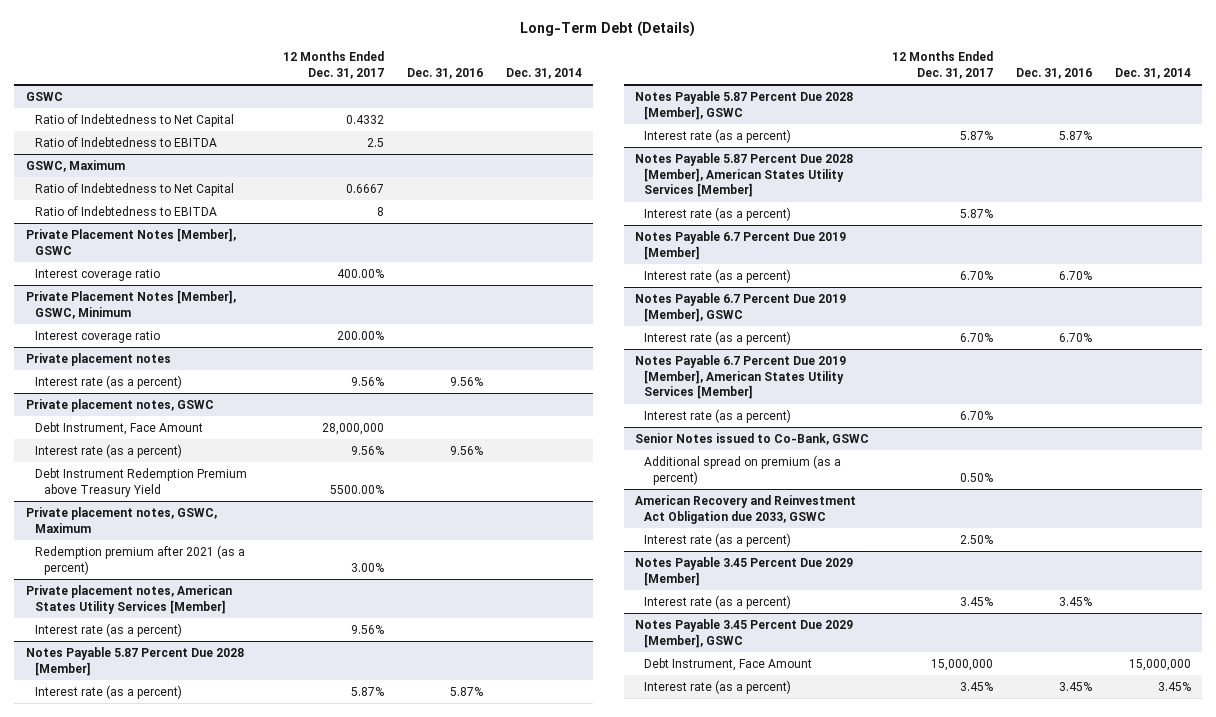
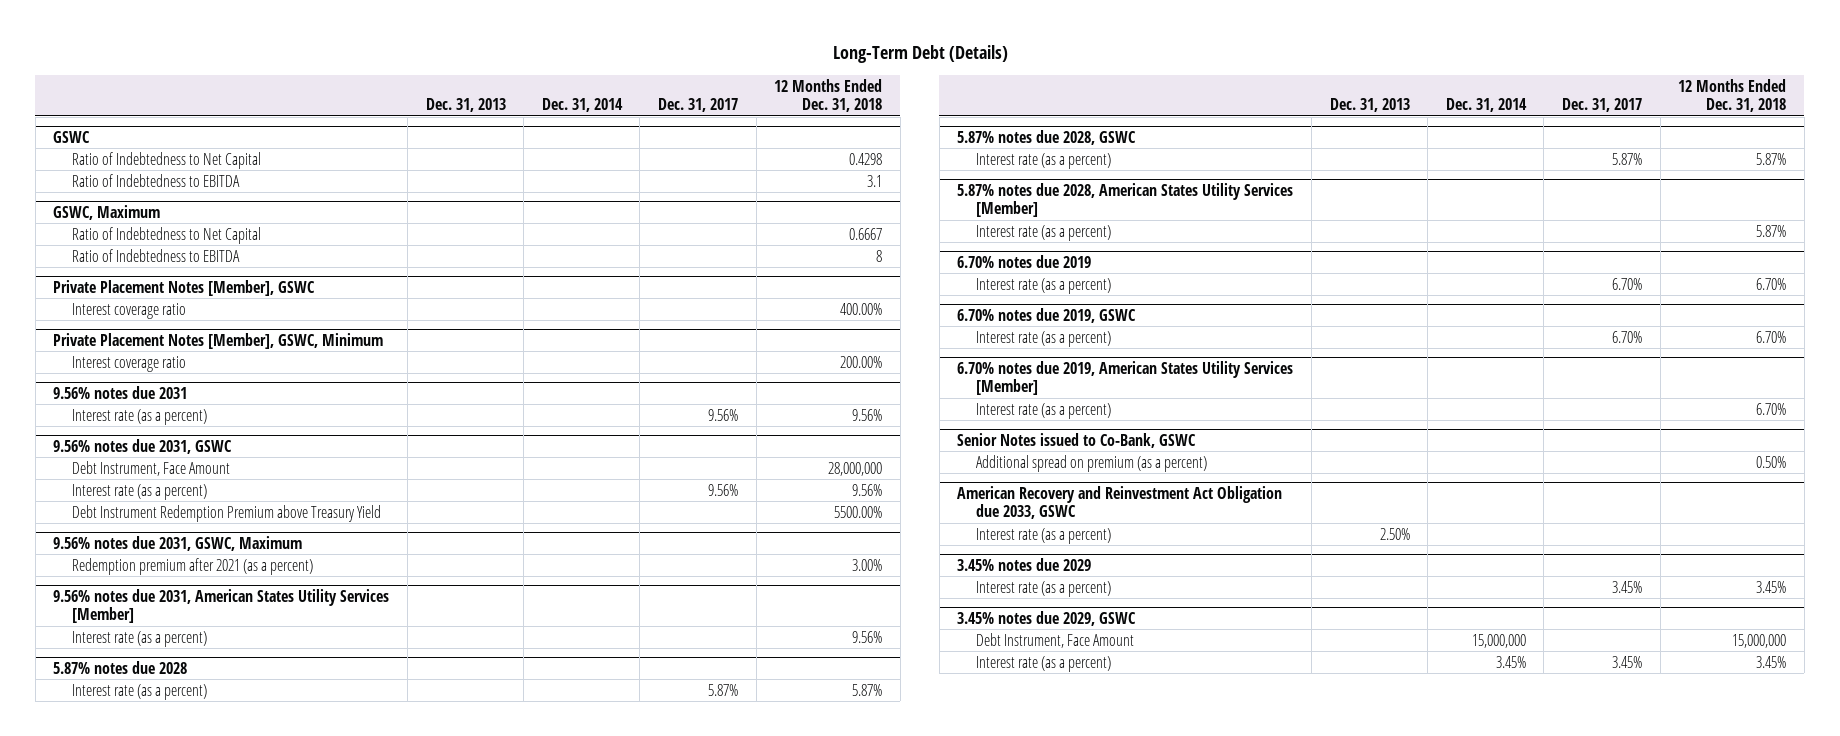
[282,51,384,80] 12 Months Ended Dec. 31, 2017 -> none
[406,68,483,80] Dec. 31, 2016 -> none
none -> [425,97,506,112] Dec. 31, 2013
none -> [658,97,739,112] Dec. 31, 2017
none -> [774,78,883,112] 12 Months Ended Dec. 31, 2018
[25,352,171,366] Private placement notes -> [53,385,188,399] 9.56% notes due 2031
[25,398,214,412] Private placement notes, GSWC -> none
[34,421,203,435] Debt Instrument, Face Amount -> none
[34,443,182,458] Interest rate (as a percent) -> none
[34,467,247,497] Debt Instrument Redemption Premium above Treasury Yield -> none
[25,506,217,533] Private placement notes, GSWC, Maximum -> none
[34,544,245,575] Redemption premium after 2021 (as a percent) -> none
[25,584,232,614] Private placement notes, American States Utility Services [Member] -> none
[34,622,182,637] Interest rate (as a percent) -> none
none -> [53,438,233,454] 9.56% notes due 2031, GSWC
none -> [71,460,230,476] Debt Instrument, Face Amount
none -> [71,483,207,500] Interest rate (as a percent)
none -> [71,504,381,522] Debt Instrument Redemption Premium above Treasury Yield
none -> [53,535,303,551] 9.56% notes due 2031, GSWC, Maximum
none -> [71,557,313,575] Redemption premium after 2021 (as a percent)
none -> [53,588,390,624] 9.56% notes due 2031, American States Utility Services [Member]
none -> [71,630,207,647] Interest rate (as a percent)
[25,646,244,676] Notes Payable 5.87 Percent Due 2028 [Member] -> [53,660,188,674] 5.87% notes due 2028
[634,90,853,120] Notes Payable 5.87 Percent Due 2028 [Member], GSWC -> [957,129,1137,145] 5.87% notes due 2028, GSWC
[634,152,853,198] Notes Payable 5.87 Percent Due 2028 [Member], American States Utility Services [Member] -> [957,182,1294,218] 5.87% notes due 2028, American States Utility Services [Member]
[634,230,846,260] Notes Payable 6.7 Percent Due 2019 [Member] -> [957,254,1092,268] 6.70% notes due 2019
[634,292,846,322] Notes Payable 6.7 Percent Due 2019 [Member], GSWC -> [957,307,1137,323] 6.70% notes due 2019, GSWC
[634,354,846,400] Notes Payable 6.7 Percent Due 2019 [Member], American States Utility Services [Member] -> [957,360,1294,396] 6.70% notes due 2019, American States Utility Services [Member]
[634,556,853,586] Notes Payable 3.45 Percent Due 2029 [Member] -> [957,557,1092,571] 3.45% notes due 2029
[634,618,853,648] Notes Payable 3.45 Percent Due 2029 [Member], GSWC -> [957,610,1137,626] 3.45% notes due 2029, GSWC

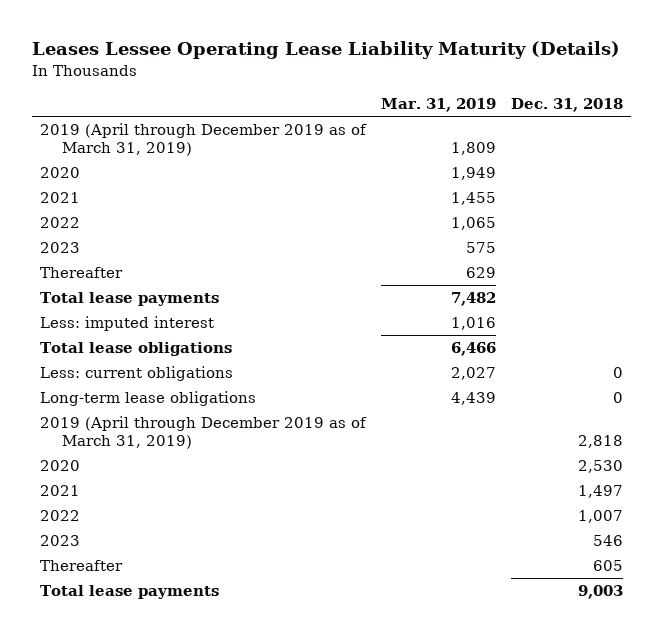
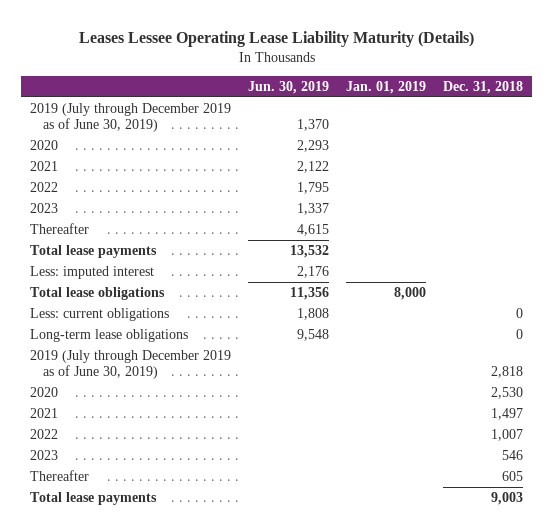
[380,98,496,113] Mar. 31, 2019 -> none
none -> [247,81,329,95] Jun. 30, 2019
none -> [346,81,427,95] Jan. 01, 2019
[39,123,367,156] 2019 (April through December 2019 as of March 31, 2019) -> [29,102,231,133] 2019 (July through December 2019 as of June 30, 2019)
[39,416,367,449] 2019 (April through December 2019 as of March 31, 2019) -> [29,349,231,380] 2019 (July through December 2019 as of June 30, 2019)

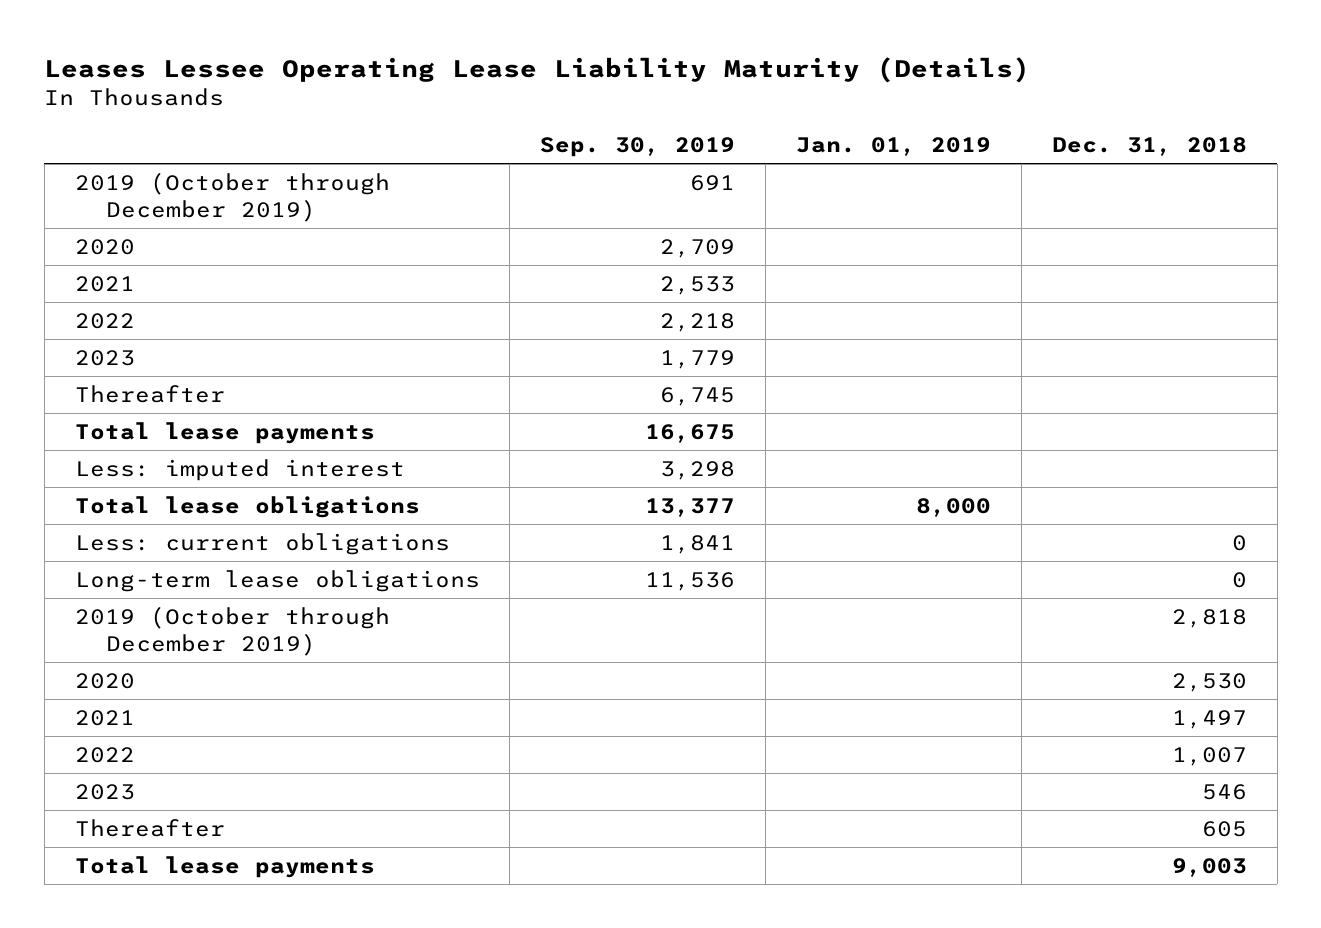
[247,81,329,95] Jun. 30, 2019 -> none
none -> [540,136,736,157] Sep. 30, 2019
[29,102,231,133] 2019 (July through December 2019 as of June 30, 2019) -> [74,172,390,222] 2019 (October through December 2019)
[29,349,231,380] 2019 (July through December 2019 as of June 30, 2019) -> [74,606,390,656] 2019 (October through December 2019)

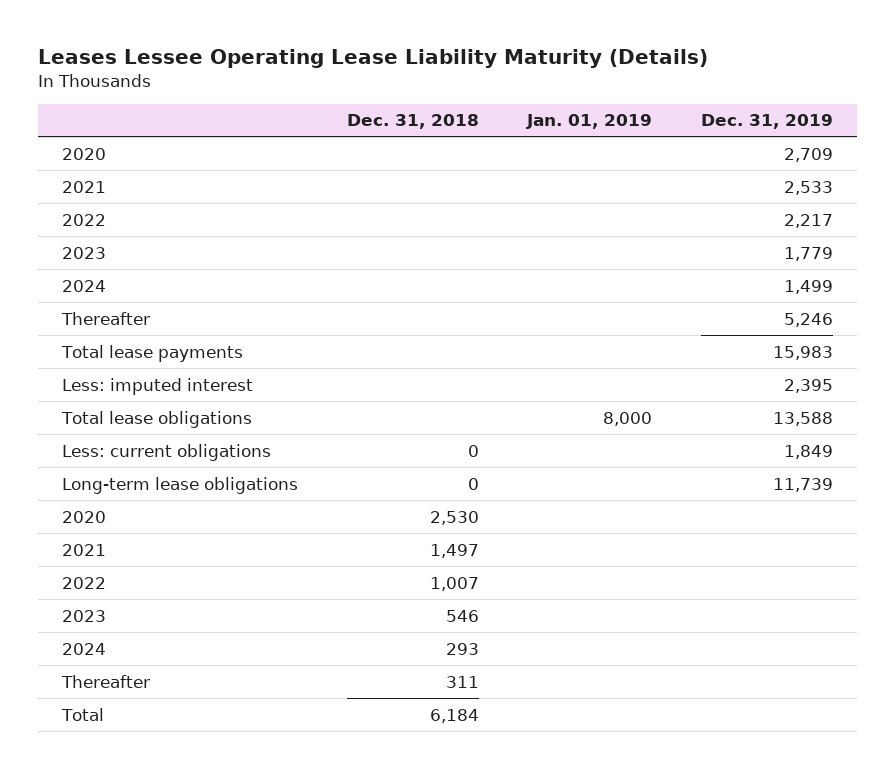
[540,136,736,157] Sep. 30, 2019 -> none
none -> [700,114,833,130] Dec. 31, 2019
[74,172,390,222] 2019 (October through December 2019) -> none
none -> [62,279,107,292] 2024
[74,606,390,656] 2019 (October through December 2019) -> none
none -> [62,642,107,655] 2024
[1201,821,1247,838] 605 -> [445,675,479,688] 311
[74,856,375,879] Total lease payments -> [61,707,105,721] Total
[1171,858,1247,878] 9,003 -> [429,708,479,723] 6,184

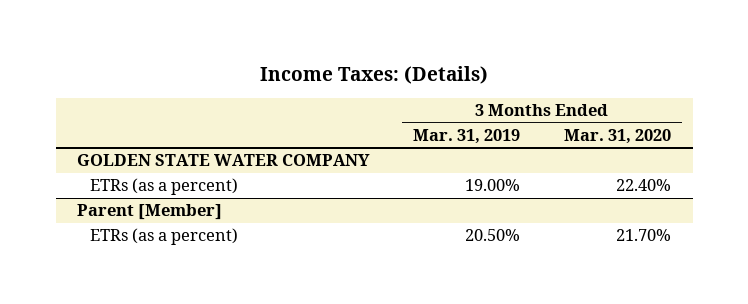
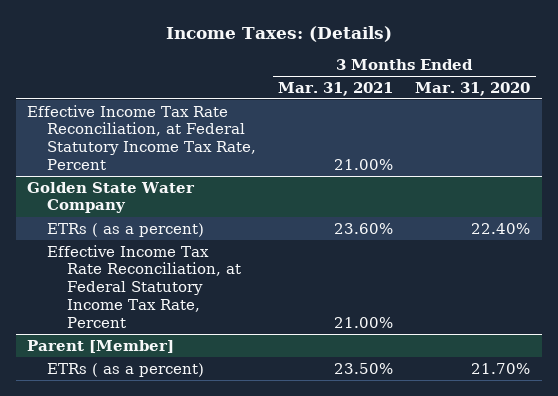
[413,128,521,144] Mar. 31, 2019 -> none
none -> [278,81,394,96] Mar. 31, 2021
none -> [27,104,257,170] Effective Income Tax Rate Reconciliation, at Federal Statutory Income Tax Rate, Percent
[77,154,371,167] GOLDEN STATE WATER COMPANY -> [27,181,196,214] Golden State Water Company
[89,178,238,196] ETRs (as a percent) -> [47,222,205,237] ETRs ( as a percent)
none -> [47,244,241,328] Effective Income Tax Rate Reconciliation, at Federal Statutory Income Tax Rate, Percent
[89,228,238,246] ETRs (as a percent) -> [47,362,205,377] ETRs ( as a percent)

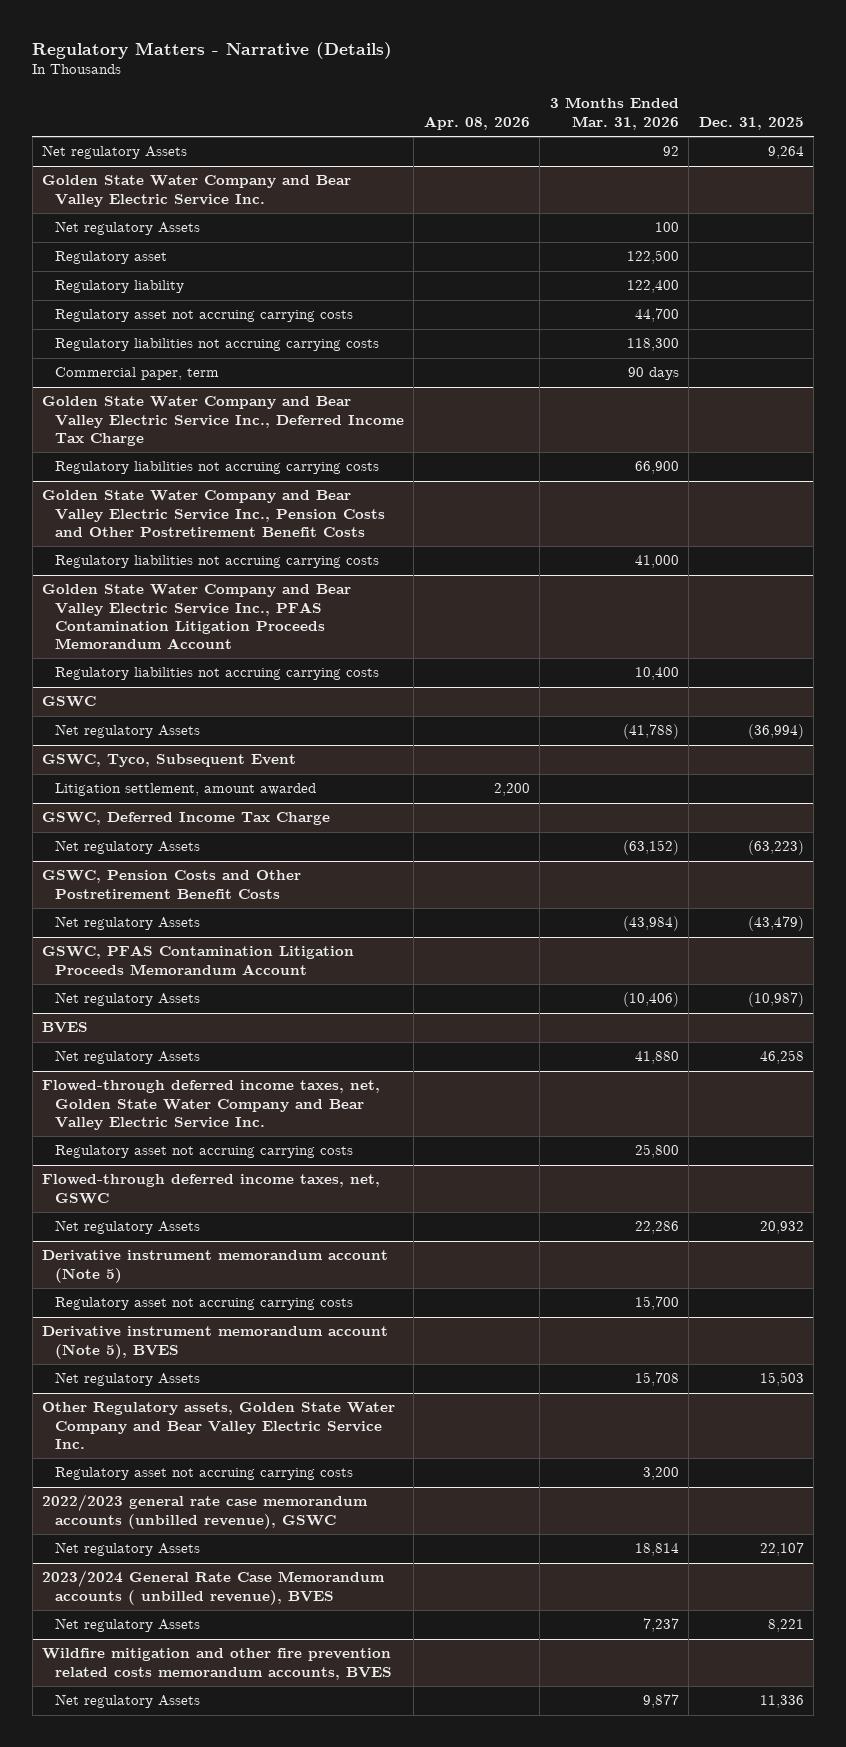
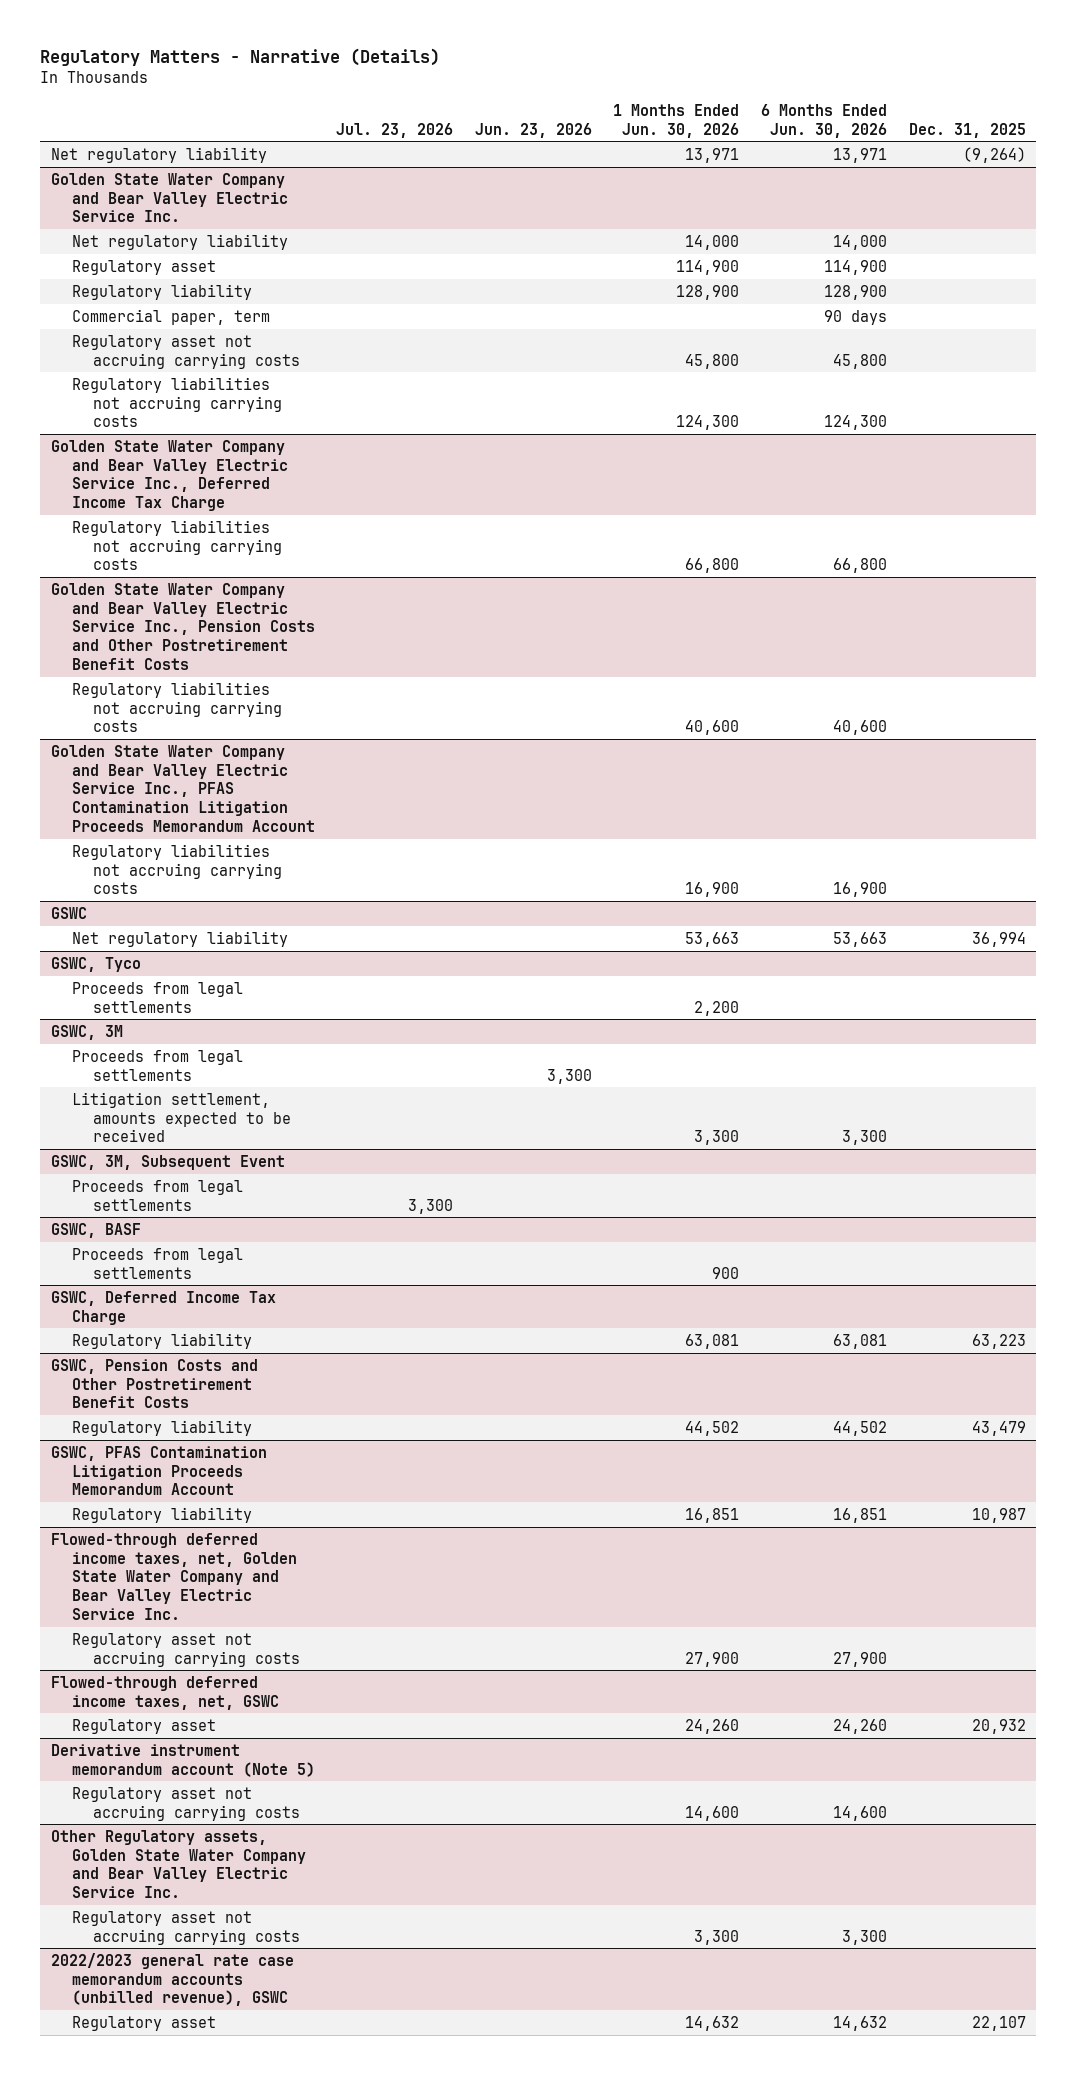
[423,115,530,130] Apr. 08, 2026 -> none
[549,97,679,130] 3 Months Ended Mar. 31, 2026 -> none
none -> [336,122,454,138] Jul. 23, 2026
none -> [474,122,592,138] Jun. 23, 2026
none -> [613,103,740,138] 1 Months Ended Jun. 30, 2026
none -> [761,103,888,138] 6 Months Ended Jun. 30, 2026
[42,145,188,160] Net regulatory Assets -> [50,146,267,163] Net regulatory liability
[767,146,804,160] 9,264 -> [962,146,1026,163] (9,264)
[54,221,200,236] Net regulatory Assets -> [71,233,288,250] Net regulatory liability
[54,367,219,381] Commercial paper, term -> [71,308,270,325] Commercial paper, term
[54,783,316,797] Litigation settlement, amount awarded -> none
[54,724,200,739] Net regulatory Assets -> [71,930,288,947] Net regulatory liability
[747,724,804,740] (36,994) -> [971,931,1026,947] 36,994
none -> [50,956,141,972] GSWC, Tyco
none -> [71,981,243,1013] Proceeds from legal settlements
none -> [50,1024,123,1040] GSWC, 3M
none -> [71,1049,243,1081] Proceeds from legal settlements
none -> [71,1091,291,1143] Litigation settlement, amounts expected to be received
[42,754,297,768] GSWC, Tyco, Subsequent Event -> [50,1154,285,1170] GSWC, 3M, Subsequent Event
none -> [71,1179,243,1211] Proceeds from legal settlements
none -> [50,1222,141,1238] GSWC, BASF
none -> [71,1247,243,1279] Proceeds from legal settlements
[54,840,200,855] Net regulatory Assets -> none
none -> [71,1332,252,1349] Regulatory liability
[54,916,200,931] Net regulatory Assets -> none
none -> [71,1419,252,1436] Regulatory liability
[54,992,200,1007] Net regulatory Assets -> none
[42,1022,89,1034] BVES -> none
[54,1050,200,1065] Net regulatory Assets -> none
none -> [71,1506,252,1523] Regulatory liability
[54,1220,200,1235] Net regulatory Assets -> [71,1718,216,1734] Regulatory asset
[42,1326,389,1359] Derivative instrument memorandum account (Note 5), BVES -> none
[54,1372,200,1387] Net regulatory Assets -> none
[42,1570,386,1605] 2023/2024 General Rate Case Memorandum accounts ( unbilled revenue), BVES -> none
[54,1618,200,1633] Net regulatory Assets -> none
[42,1648,392,1680] Wildfire mitigation and other fire prevention related costs memorandum accounts, BVES -> none
[54,1694,200,1709] Net regulatory Assets -> none
[54,1542,200,1557] Net regulatory Assets -> [71,2015,216,2031] Regulatory asset

